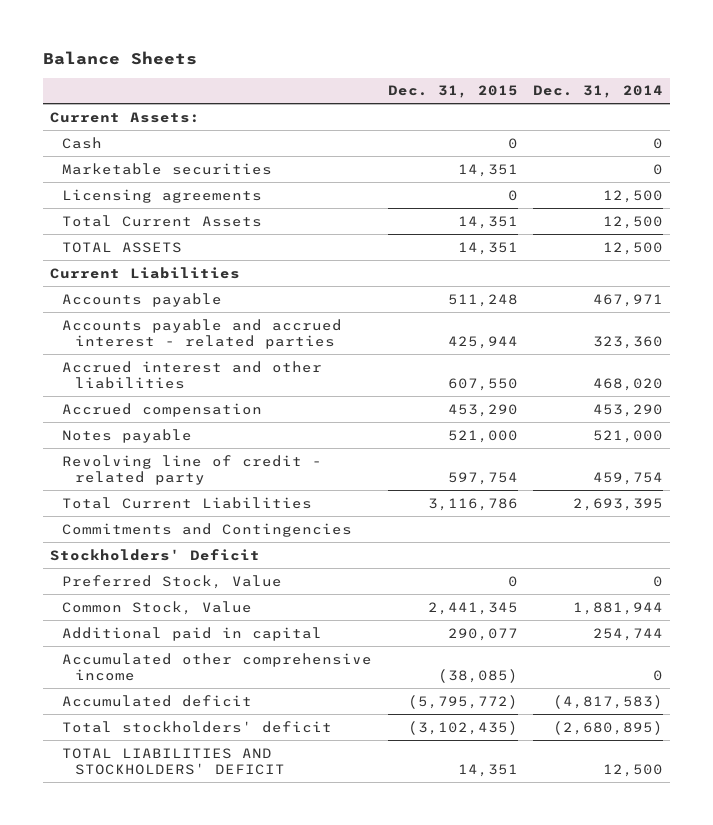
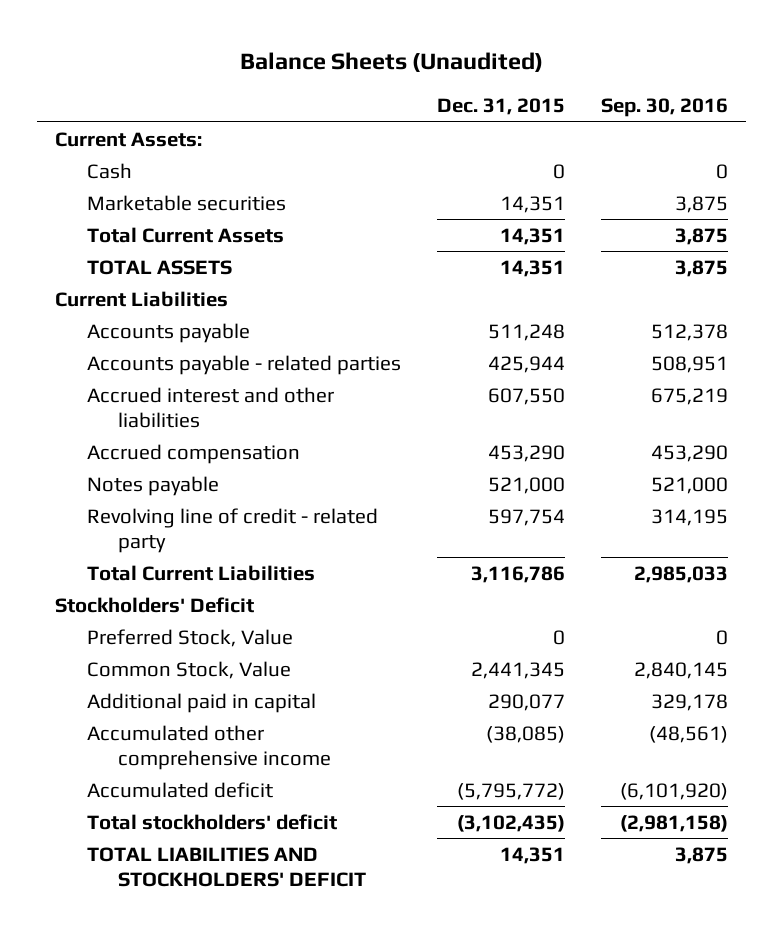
[42,51,197,66] Balance Sheets -> [239,52,543,73] Balance Sheets (Unaudited)
[532,85,663,99] Dec. 31, 2014 -> none
none -> [600,98,728,118] Sep. 30, 2016
[62,188,263,203] Licensing agreements -> none
[62,318,343,349] Accounts payable and accrued interest - related parties -> [86,354,401,375] Accounts payable - related parties
[62,522,353,537] Commitments and Contingencies -> none

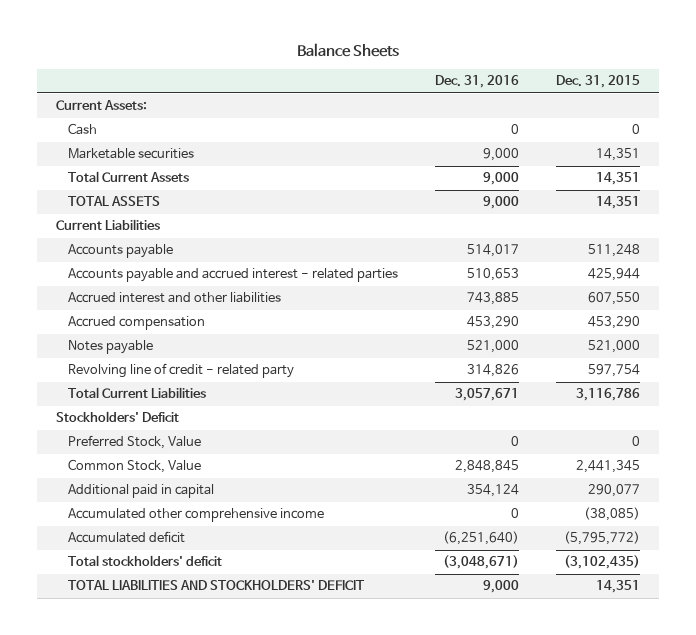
[239,52,543,73] Balance Sheets (Unaudited) -> [296,43,399,58] Balance Sheets
[600,98,728,118] Sep. 30, 2016 -> none
none -> [435,75,520,89] Dec. 31, 2016
[86,354,401,375] Accounts payable - related parties -> [68,268,399,283] Accounts payable and accrued interest - related parties

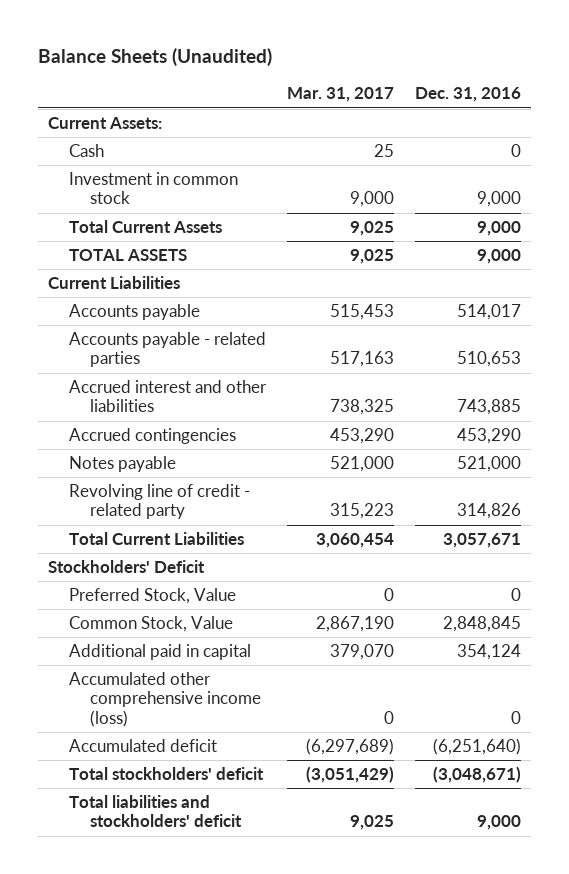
[296,43,399,58] Balance Sheets -> [37,48,272,67] Balance Sheets (Unaudited)
[556,75,641,89] Dec. 31, 2015 -> none
none -> [286,87,394,103] Mar. 31, 2017
[68,148,195,160] Marketable securities -> none
none -> [68,172,238,205] Investment in common stock
[68,268,399,283] Accounts payable and accrued interest - related parties -> [68,332,266,368] Accounts payable - related parties
[68,316,206,331] Accrued compensation -> [68,428,236,445] Accrued contingencies
[68,508,325,523] Accumulated other comprehensive income -> [68,672,261,727] Accumulated other comprehensive income (loss)
[68,580,366,591] TOTAL LIABILITIES AND STOCKHOLDERS' DEFICIT -> [68,795,242,828] Total liabilities and stockholders' deficit

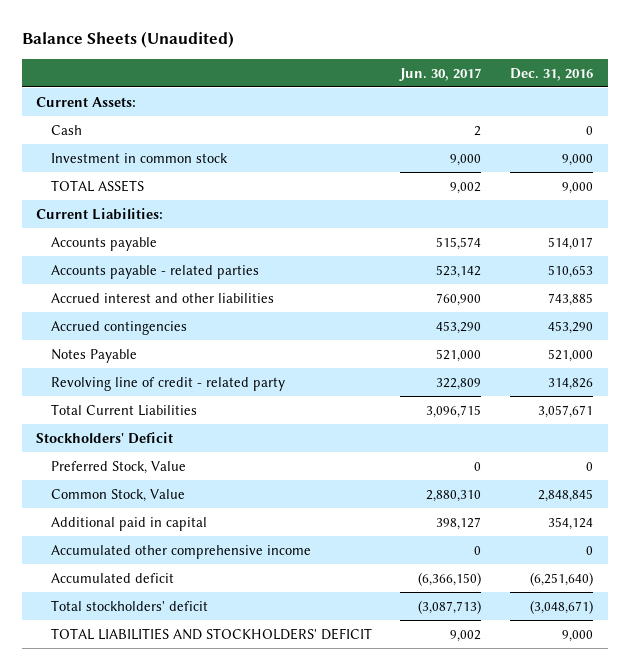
[286,87,394,103] Mar. 31, 2017 -> none
none -> [399,67,482,81] Jun. 30, 2017
[68,220,222,234] Total Current Assets -> none
[48,276,181,290] Current Liabilities -> [36,207,164,220] Current Liabilities:
[68,456,176,473] Notes payable -> [50,348,137,363] Notes Payable
[68,672,261,727] Accumulated other comprehensive income (loss) -> [50,544,311,559] Accumulated other comprehensive income
[68,795,242,828] Total liabilities and stockholders' deficit -> [50,627,372,640] TOTAL LIABILITIES AND STOCKHOLDERS' DEFICIT

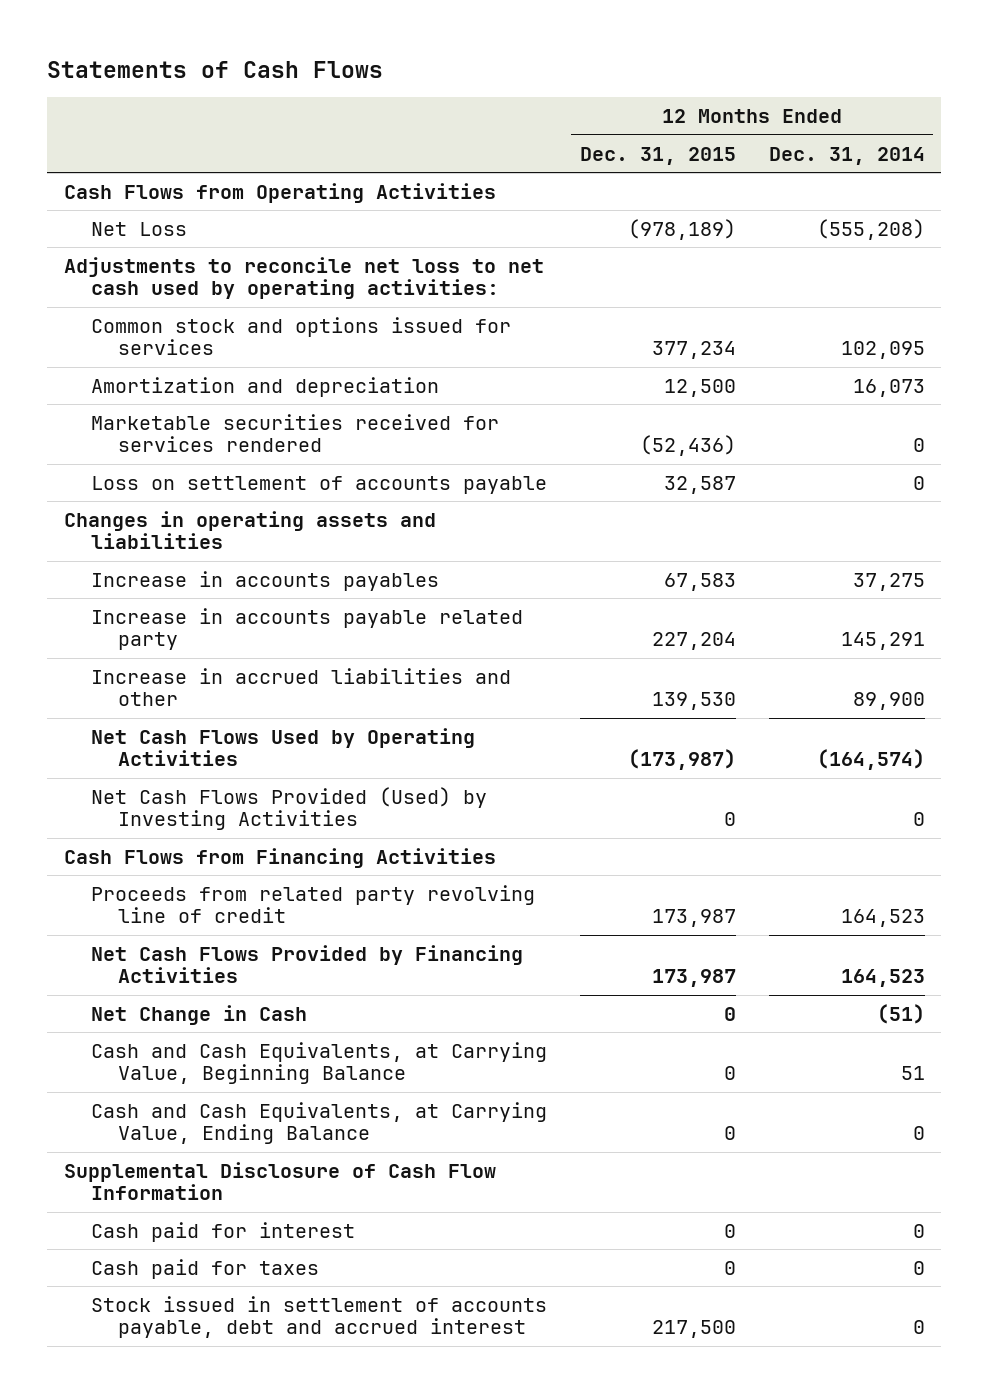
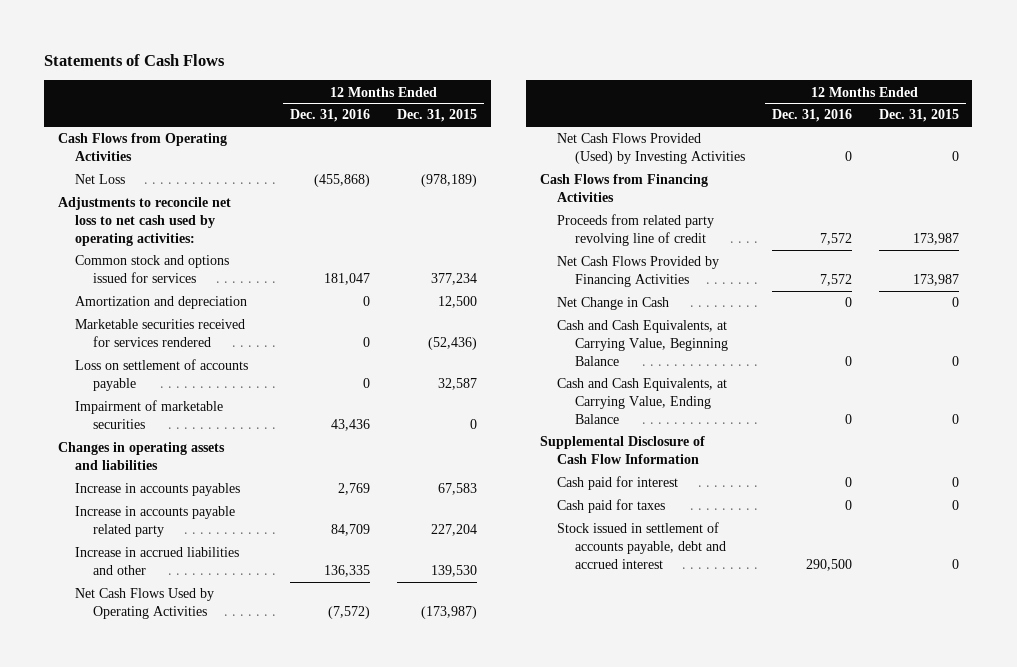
[768,146,925,165] Dec. 31, 2014 -> none
none -> [290,109,371,123] Dec. 31, 2016
none -> [75,400,224,429] Impairment of marketable securities
[651,1320,736,1339] 217,500 -> [951,558,959,569] 0

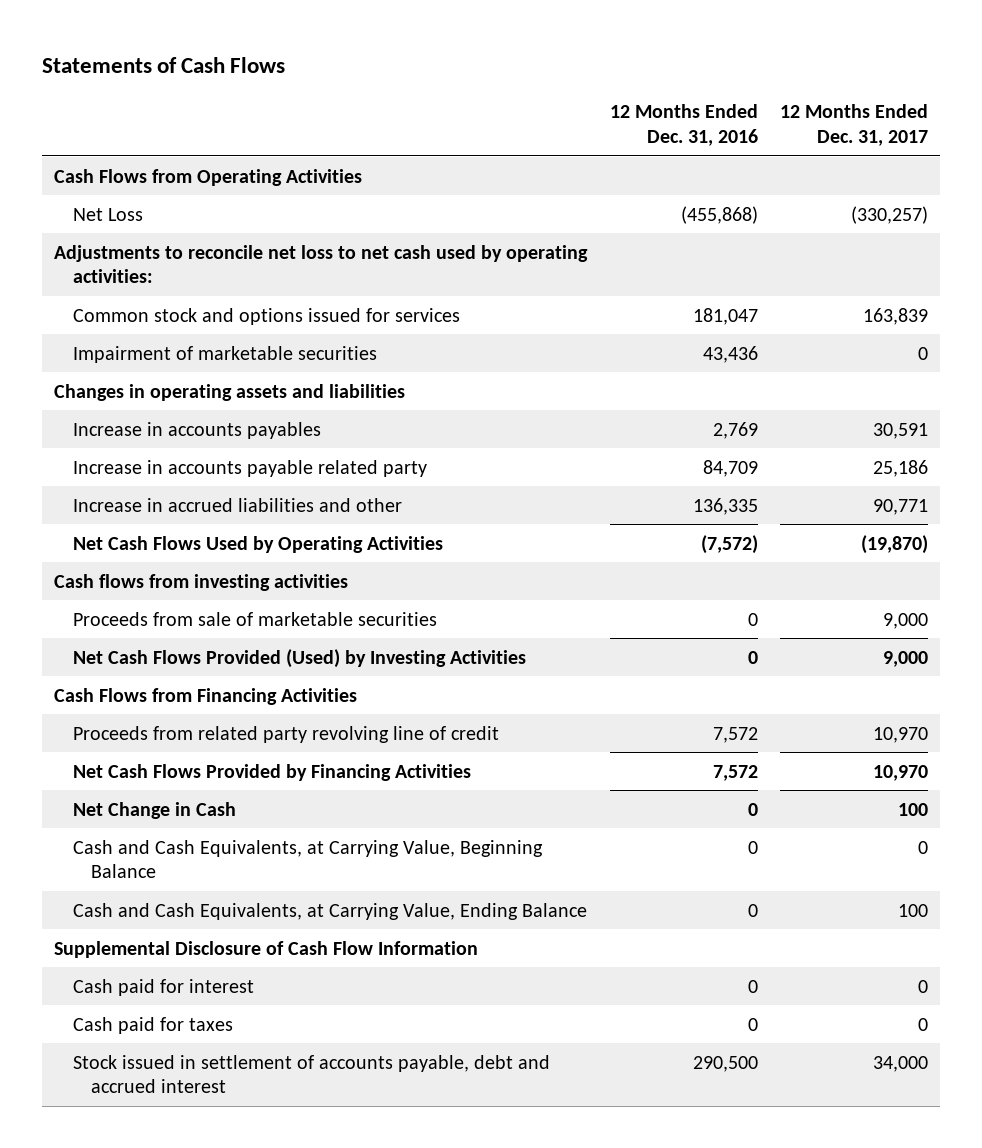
[397,109,478,123] Dec. 31, 2015 -> none
none -> [780,104,929,146] 12 Months Ended Dec. 31, 2017
[75,296,248,310] Amortization and depreciation -> none
[75,319,246,347] Marketable securities received for services rendered -> none
[75,359,249,391] Loss on settlement of accounts payable -> none
none -> [53,573,348,591] Cash flows from investing activities
none -> [72,611,437,626] Proceeds from sale of marketable securities

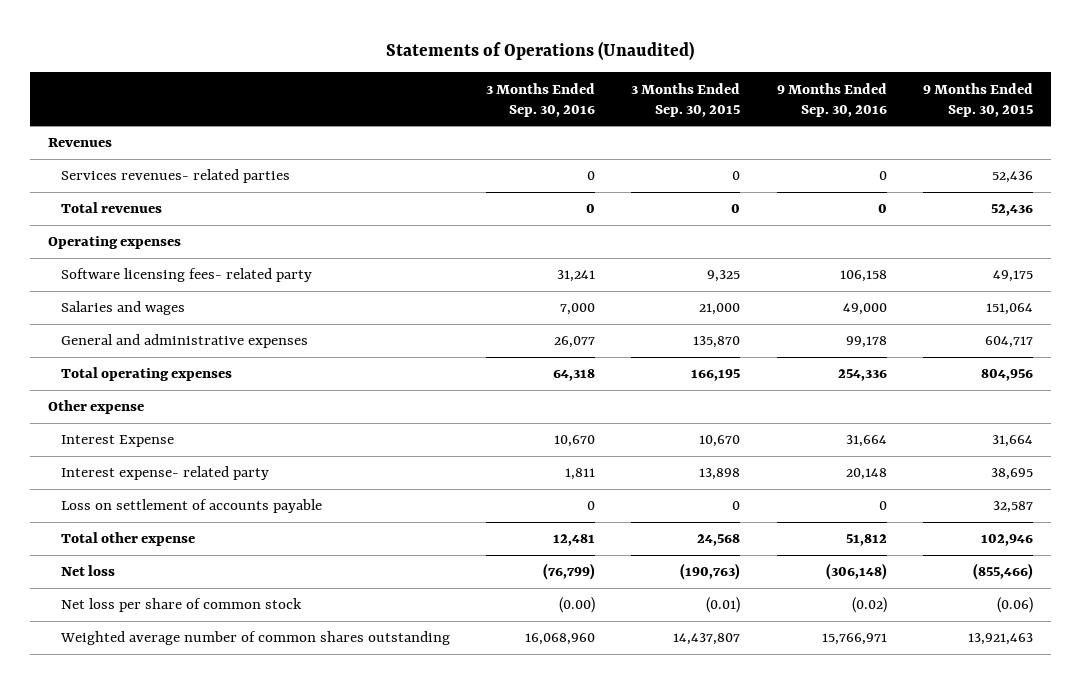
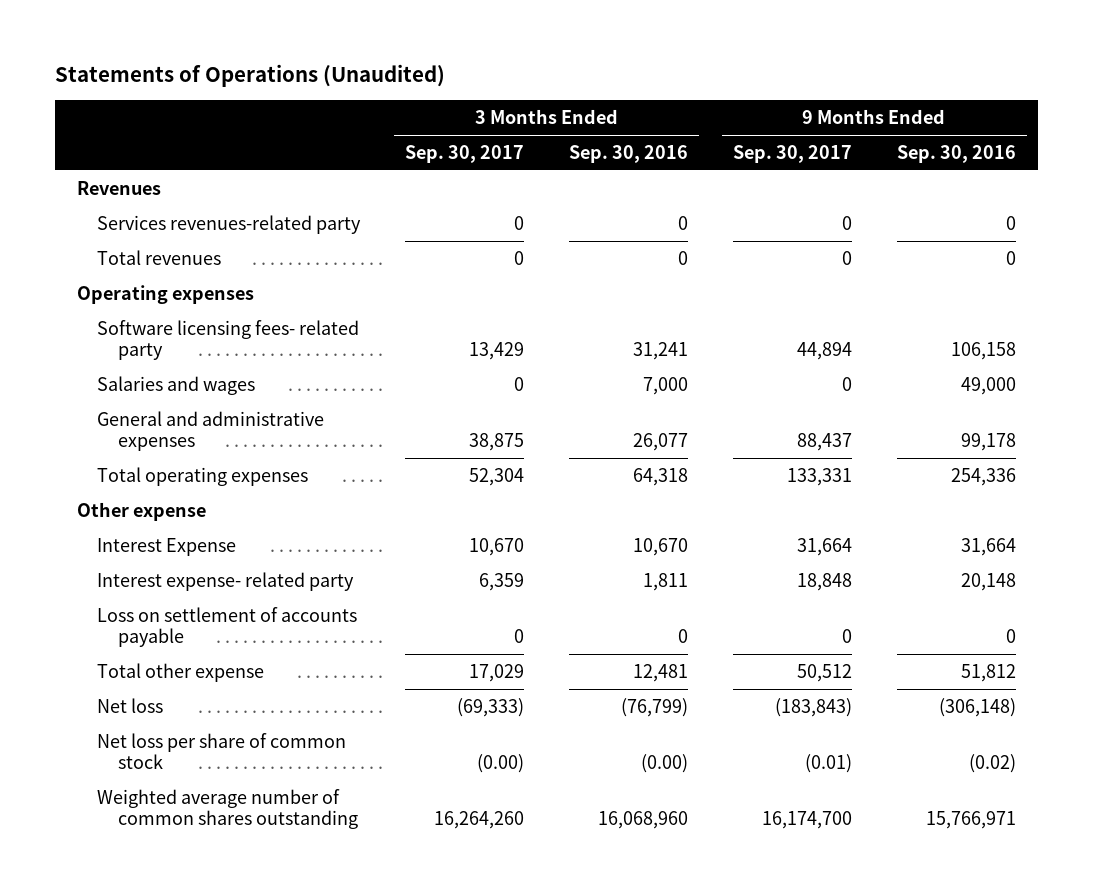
[631,82,741,117] 3 Months Ended Sep. 30, 2015 -> none
[922,82,1033,117] 9 Months Ended Sep. 30, 2015 -> none
none -> [405,144,525,163] Sep. 30, 2017
none -> [732,144,852,163] Sep. 30, 2017
[61,169,291,184] Services revenues- related parties -> [97,214,362,234] Services revenues-related party

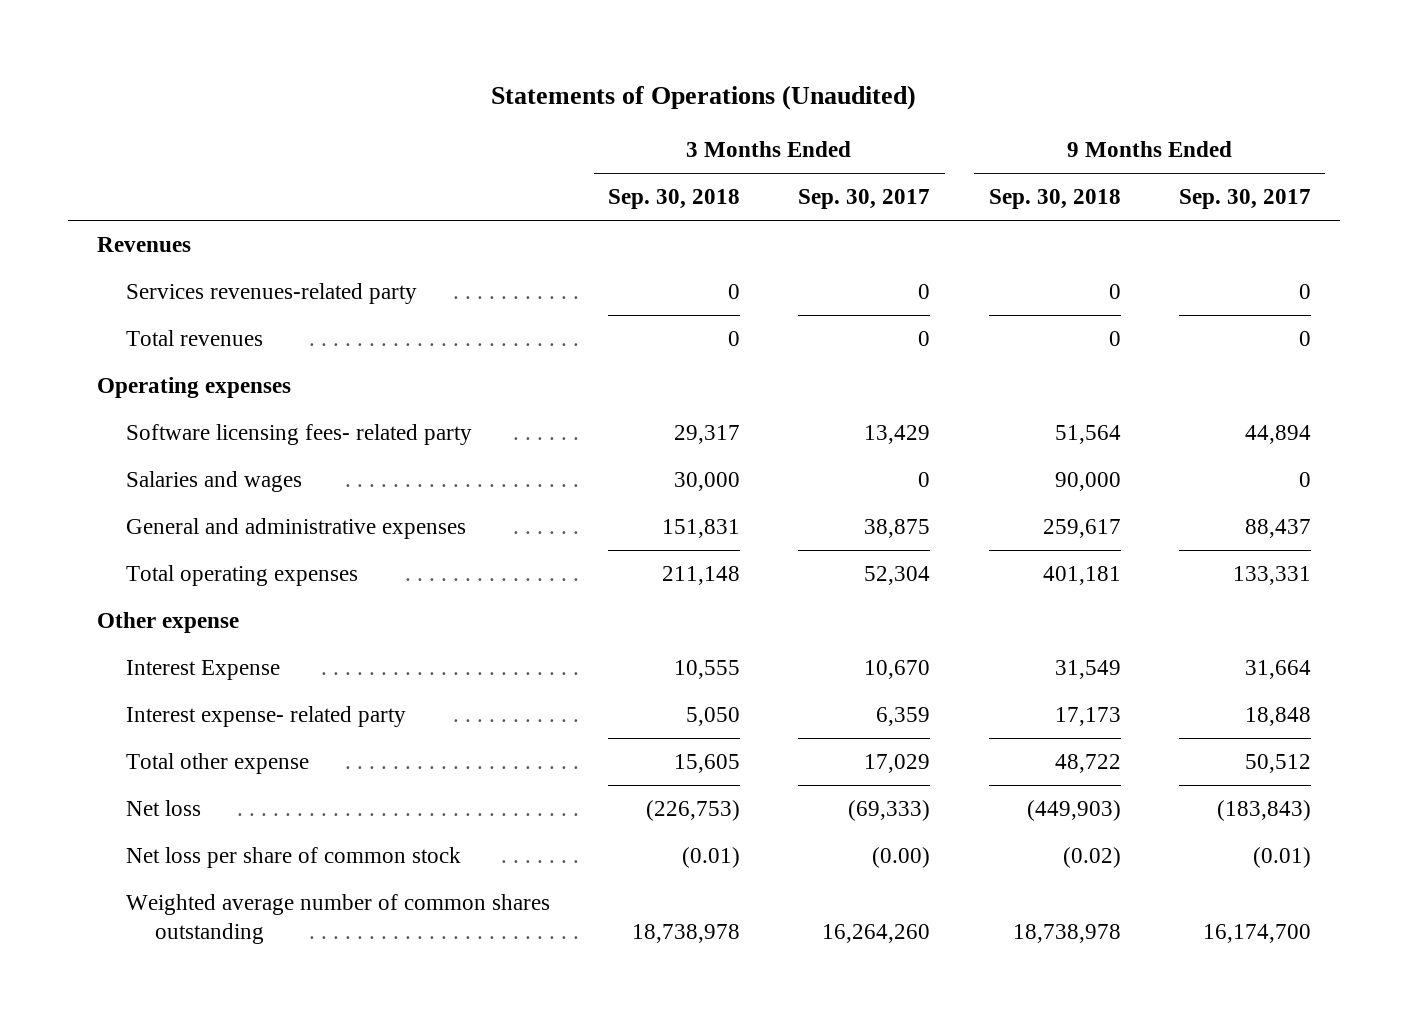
[569,144,689,163] Sep. 30, 2016 -> none
[896,144,1016,163] Sep. 30, 2016 -> none
none -> [608,189,741,210] Sep. 30, 2018
none -> [988,189,1121,210] Sep. 30, 2018
[97,606,358,648] Loss on settlement of accounts payable -> none

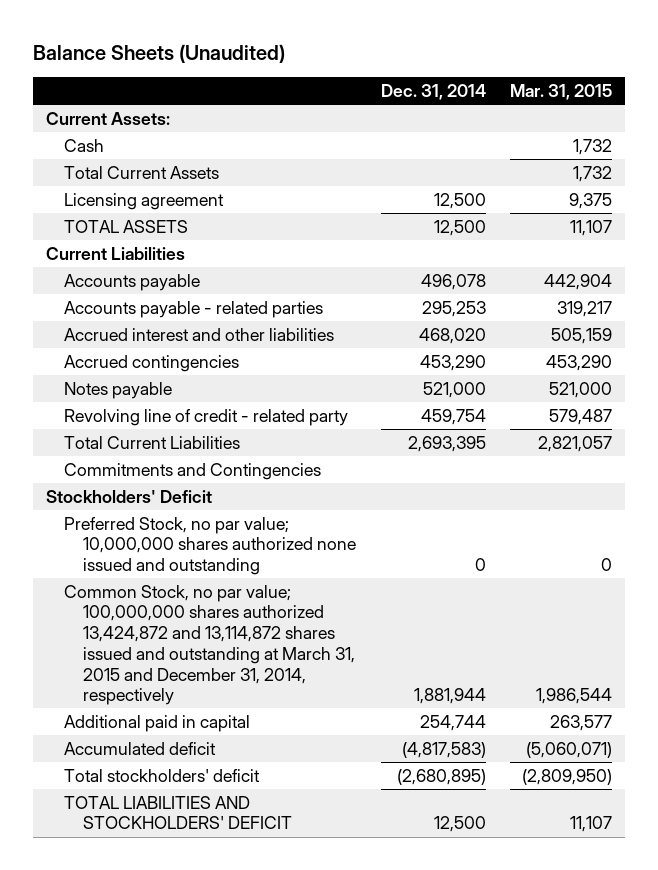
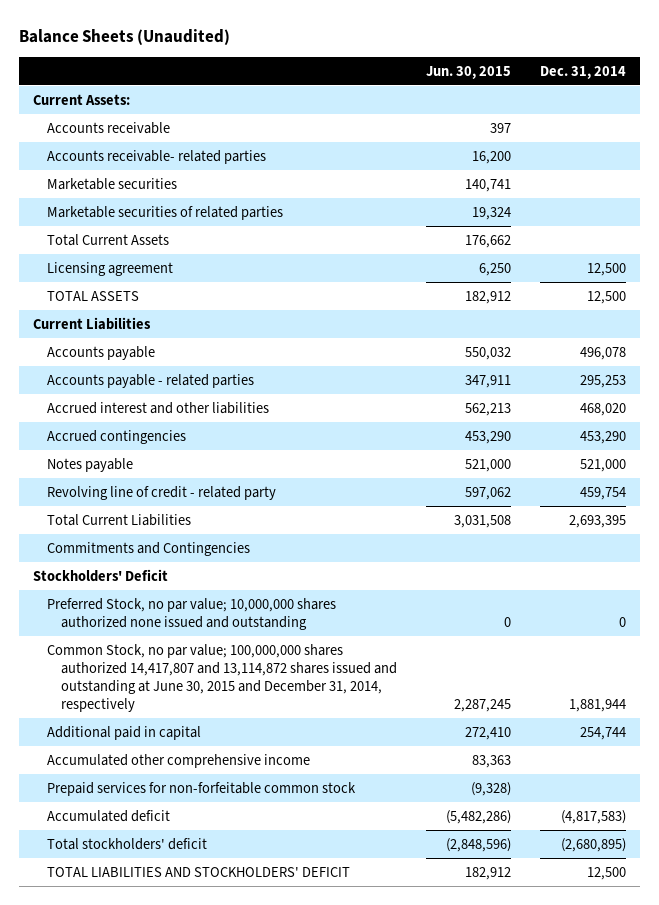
[510,84,613,101] Mar. 31, 2015 -> none
none -> [425,65,511,79] Jun. 30, 2015
[64,138,105,152] Cash -> none
none -> [47,122,171,135] Accounts receivable
none -> [47,150,267,165] Accounts receivable- related parties
none -> [47,178,178,191] Marketable securities
none -> [47,206,284,221] Marketable securities of related parties
[64,584,355,706] Common Stock, no par value; 100,000,000 shares authorized 13,424,872 and 13,114,872 shares issued and outstanding at March 31, 2015 and December 31, 2014, respectively -> [47,644,397,712] Common Stock, no par value; 100,000,000 shares authorized 14,417,807 and 13,114,872 shares issued and outstanding at June 30, 2015 and December 31, 2014, respectively
none -> [47,754,311,769] Accumulated other comprehensive income
none -> [47,782,357,797] Prepaid services for non-forfeitable common stock

